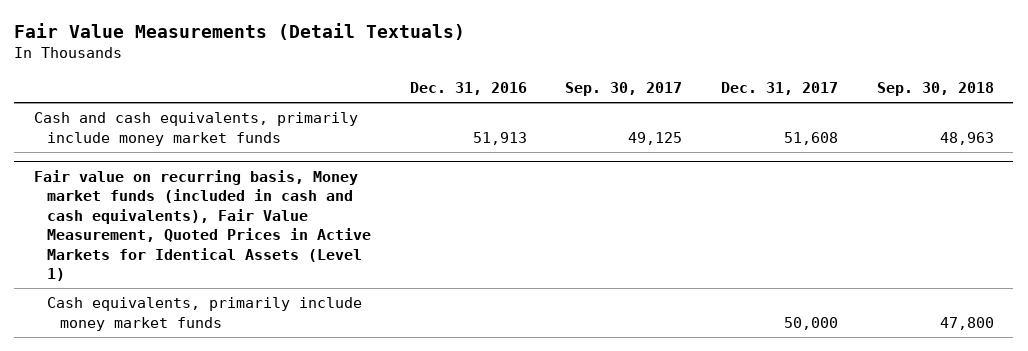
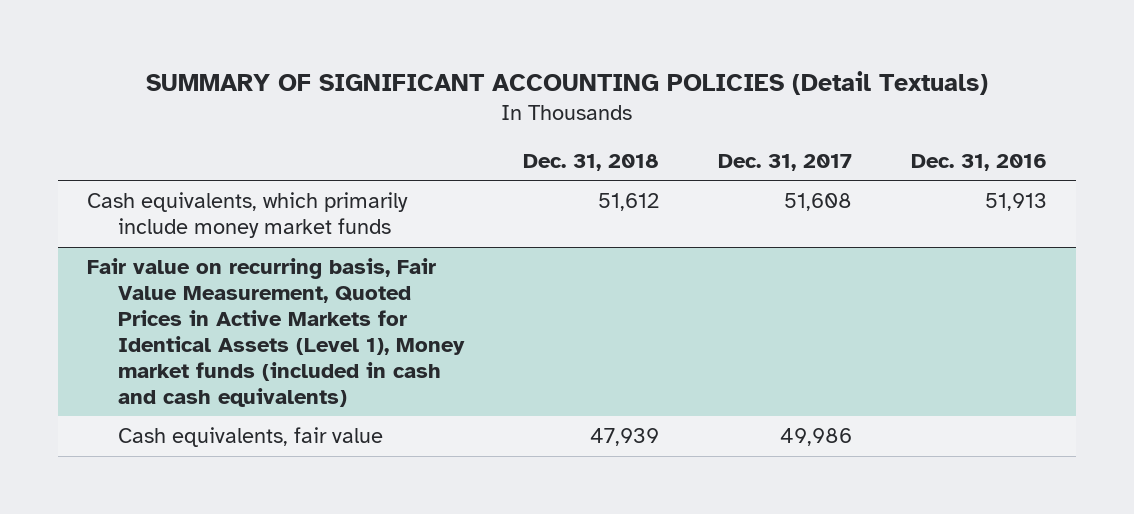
[14,22,466,40] Fair Value Measurements (Detail Textuals) -> [145,70,988,95] SUMMARY OF SIGNIFICANT ACCOUNTING POLICIES (Detail Textuals)
[565,82,683,97] Sep. 30, 2017 -> none
[876,82,994,97] Sep. 30, 2018 -> none
none -> [522,153,659,171] Dec. 31, 2018
[46,297,362,331] Cash equivalents, primarily include money market funds -> none
[33,112,358,146] Cash and cash equivalents, primarily include money market funds -> [87,192,409,238] Cash equivalents, which primarily include money market funds
[33,169,371,282] Fair value on recurring basis, Money market funds (included in cash and cash equivalents), Fair Value Measurement, Quoted Prices in Active Markets for Identical Assets (Level 1) -> [87,258,465,407] Fair value on recurring basis, Fair Value Measurement, Quoted Prices in Active Markets for Identical Assets (Level 1), Money market funds (included in cash and cash equivalents)
none -> [117,427,383,448] Cash equivalents, fair value

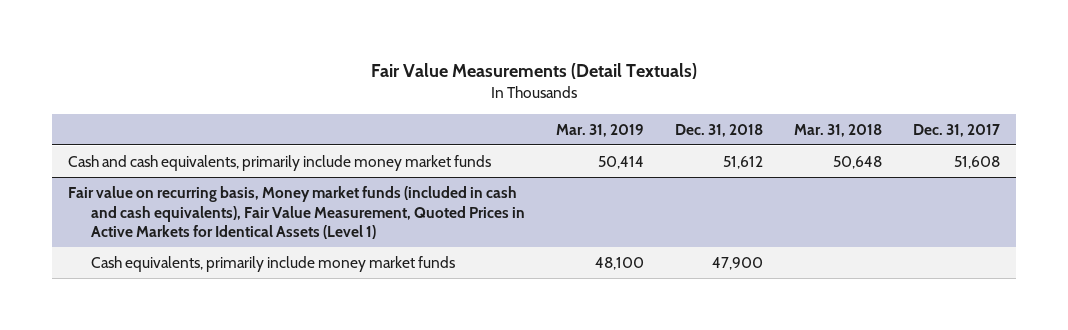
[145,70,988,95] SUMMARY OF SIGNIFICANT ACCOUNTING POLICIES (Detail Textuals) -> [370,62,697,79] Fair Value Measurements (Detail Textuals)
[910,153,1047,171] Dec. 31, 2016 -> none
none -> [555,123,644,137] Mar. 31, 2019
none -> [793,123,882,137] Mar. 31, 2018
[117,427,383,448] Cash equivalents, fair value -> none
[87,192,409,238] Cash equivalents, which primarily include money market funds -> [68,155,492,172] Cash and cash equivalents, primarily include money market funds
[87,258,465,407] Fair value on recurring basis, Fair Value Measurement, Quoted Prices in Active Markets for Identical Assets (Level 1), Money market funds (included in cash and cash equivalents) -> [68,186,525,240] Fair value on recurring basis, Money market funds (included in cash and cash equivalents), Fair Value Measurement, Quoted Prices in Active Markets for Identical Assets (Level 1)
none -> [90,256,455,273] Cash equivalents, primarily include money market funds

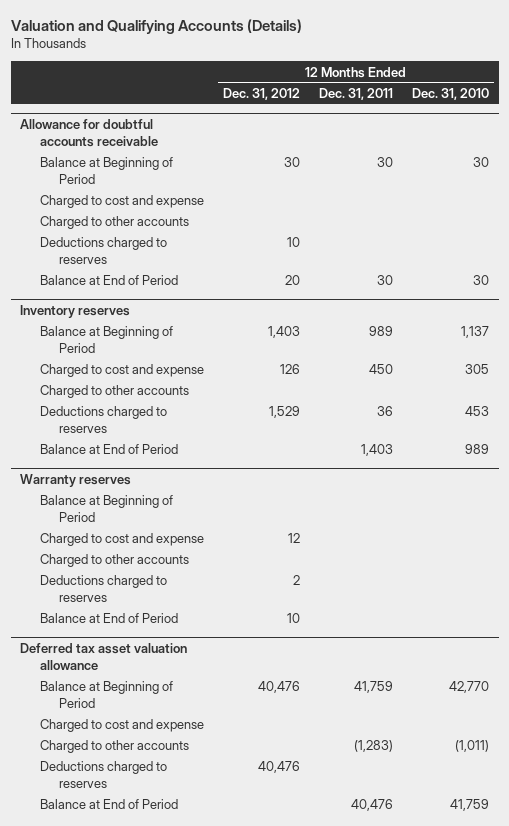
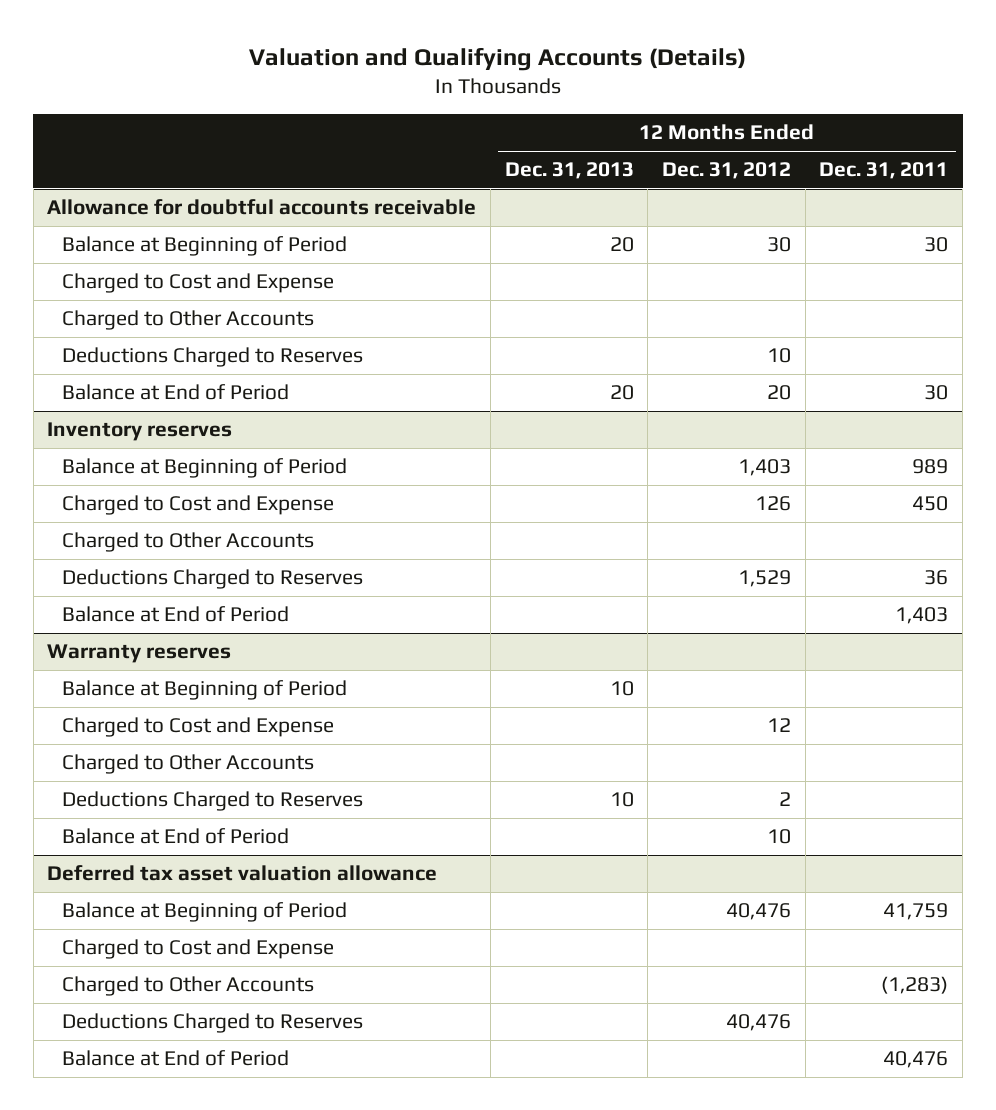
[412,87,490,100] Dec. 31, 2010 -> none
none -> [504,162,634,180] Dec. 31, 2013
[39,195,204,209] Charged to cost and expense -> [62,273,335,294] Charged to Cost and Expense
[39,216,189,230] Charged to other accounts -> [62,310,315,331] Charged to Other Accounts
[39,237,167,265] Deductions charged to reserves -> [62,347,364,368] Deductions Charged to Reserves
[39,364,204,378] Charged to cost and expense -> [62,495,335,516] Charged to Cost and Expense
[39,385,189,399] Charged to other accounts -> [62,532,315,553] Charged to Other Accounts
[39,406,167,434] Deductions charged to reserves -> [62,569,364,590] Deductions Charged to Reserves
[39,533,204,547] Charged to cost and expense -> [62,717,335,738] Charged to Cost and Expense
[39,554,189,568] Charged to other accounts -> [62,754,315,775] Charged to Other Accounts
[39,575,167,603] Deductions charged to reserves -> [62,791,364,812] Deductions Charged to Reserves
[39,719,204,733] Charged to cost and expense -> [62,939,335,960] Charged to Cost and Expense
[39,740,189,754] Charged to other accounts -> [62,976,315,997] Charged to Other Accounts
[39,761,167,789] Deductions charged to reserves -> [62,1013,364,1034] Deductions Charged to Reserves

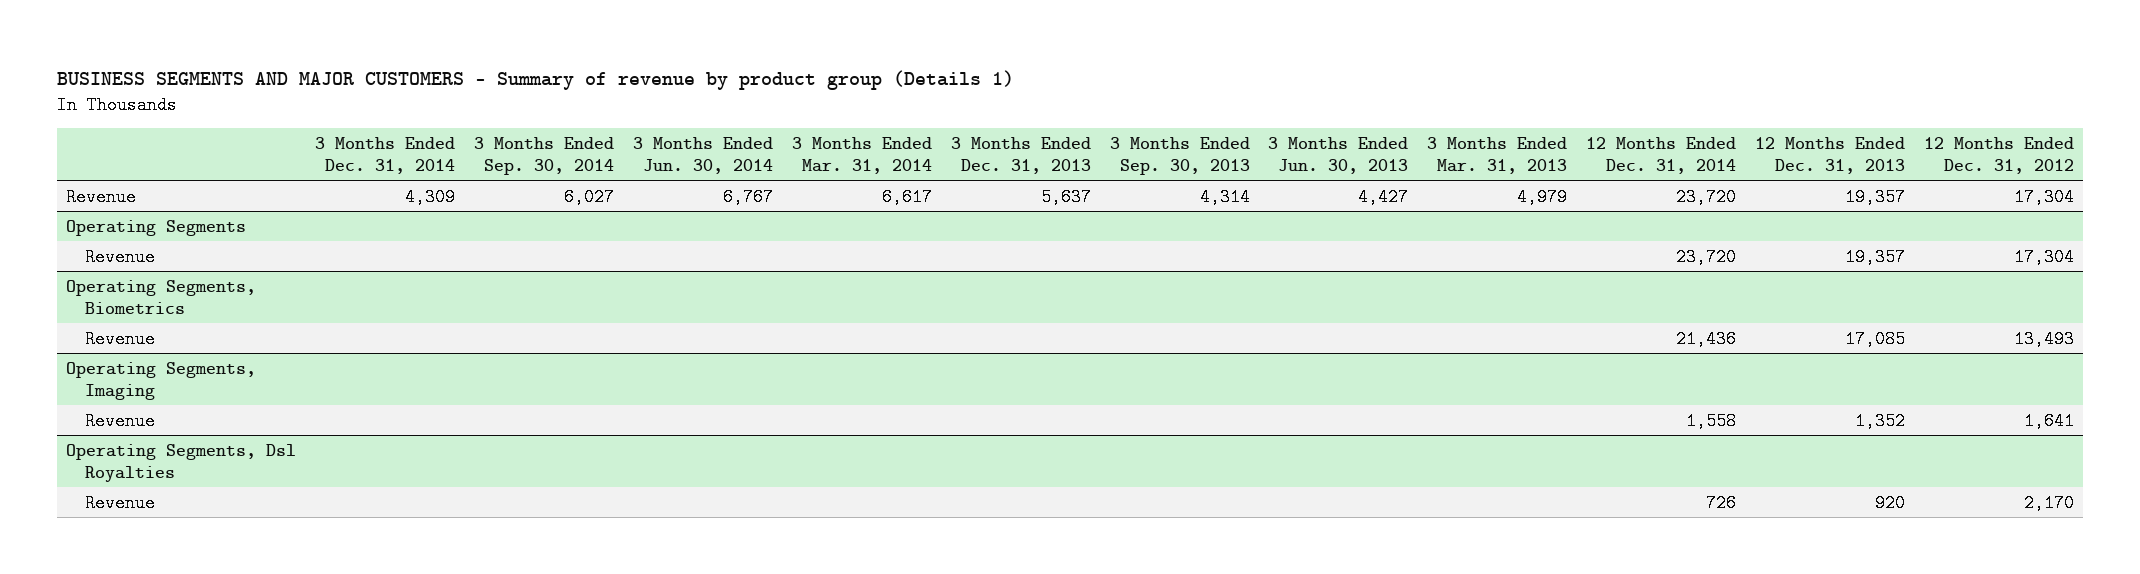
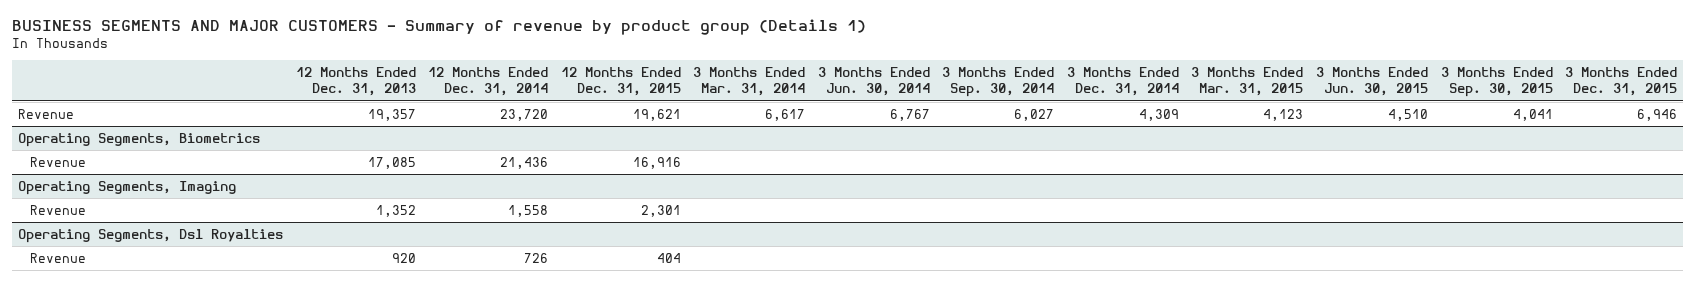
[950,136,1091,174] 3 Months Ended Dec. 31, 2013 -> none
[1109,136,1250,175] 3 Months Ended Sep. 30, 2013 -> none
[1268,136,1409,174] 3 Months Ended Jun. 30, 2013 -> none
[1427,136,1568,174] 3 Months Ended Mar. 31, 2013 -> none
[1923,136,2074,174] 12 Months Ended Dec. 31, 2012 -> none
none -> [560,67,681,97] 12 Months Ended Dec. 31, 2015
none -> [1191,67,1304,97] 3 Months Ended Mar. 31, 2015
none -> [1315,67,1428,97] 3 Months Ended Jun. 30, 2015
none -> [1440,67,1553,98] 3 Months Ended Sep. 30, 2015
none -> [1565,67,1678,97] 3 Months Ended Dec. 31, 2015
[66,219,247,236] Operating Segments -> none
[84,247,155,266] Revenue -> none

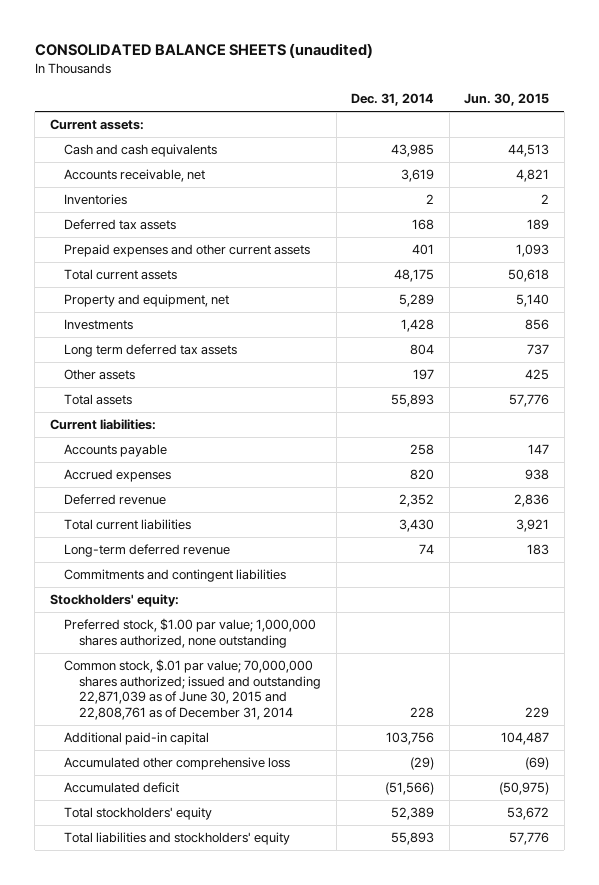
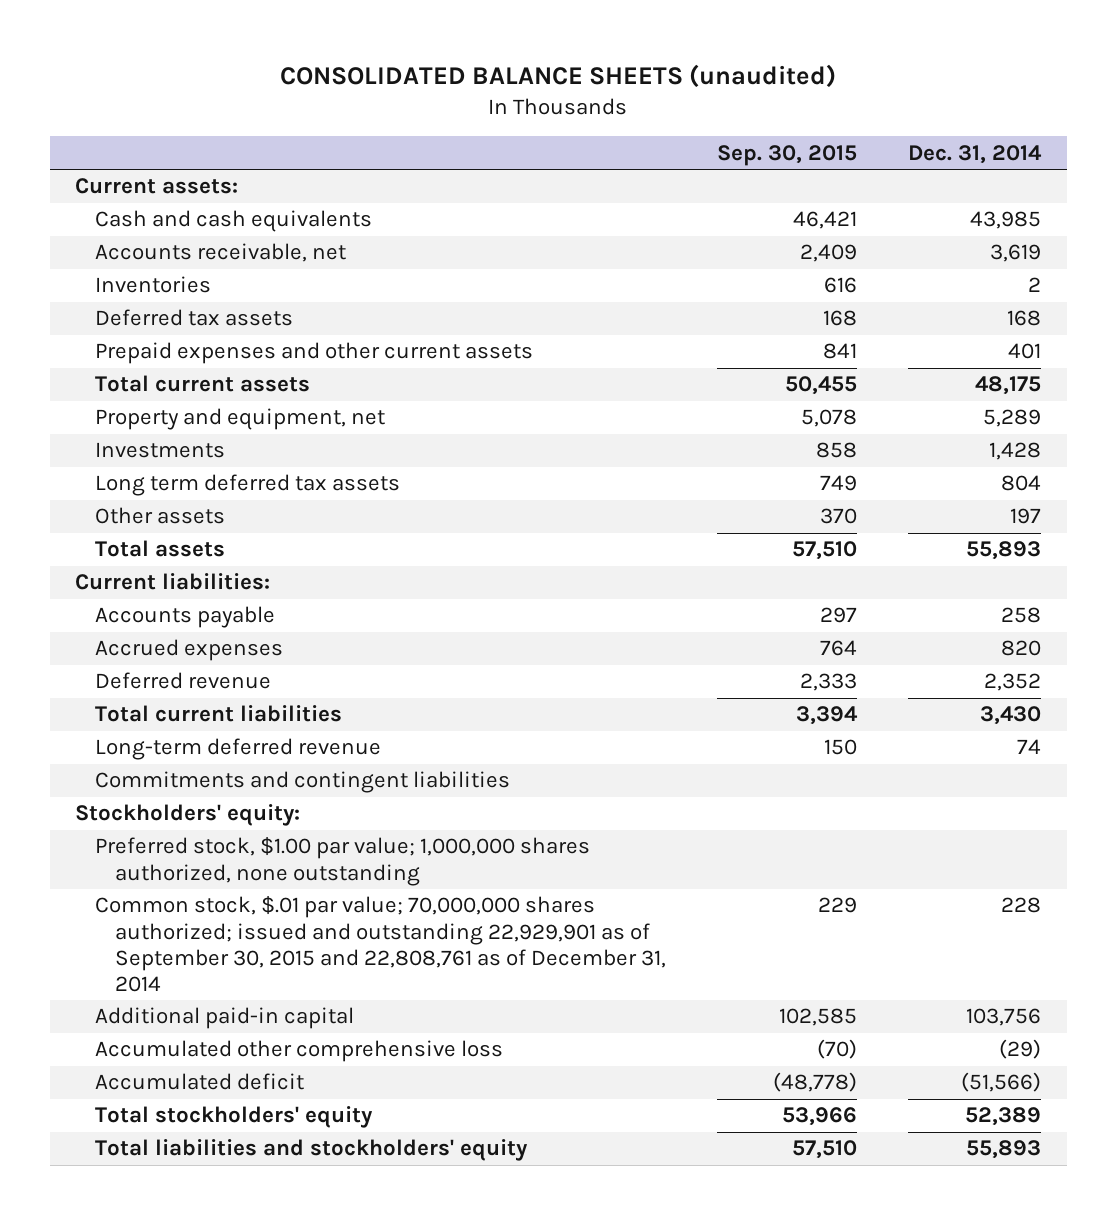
[464,93,550,107] Jun. 30, 2015 -> none
none -> [716,144,857,166] Sep. 30, 2015
[64,659,322,720] Common stock, $.01 par value; 70,000,000 shares authorized; issued and outstanding 22,871,039 as of June 30, 2015 and 22,808,761 as of December 31, 2014 -> [94,896,666,992] Common stock, $.01 par value; 70,000,000 shares authorized; issued and outstanding 22,929,901 as of September 30, 2015 and 22,808,761 as of December 31, 2014

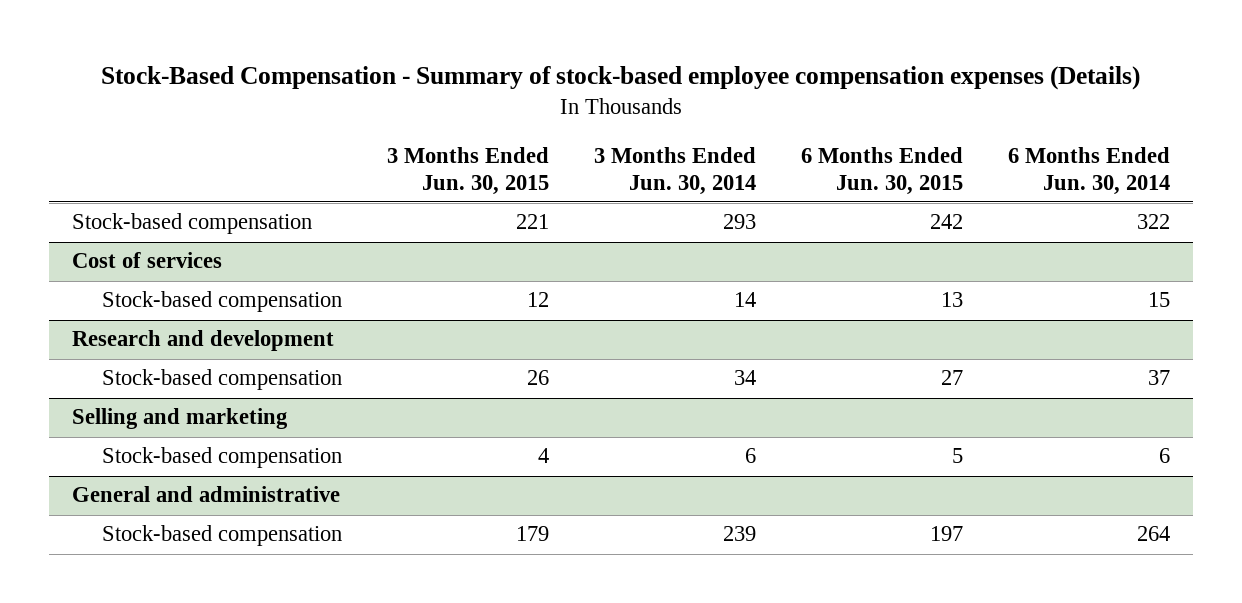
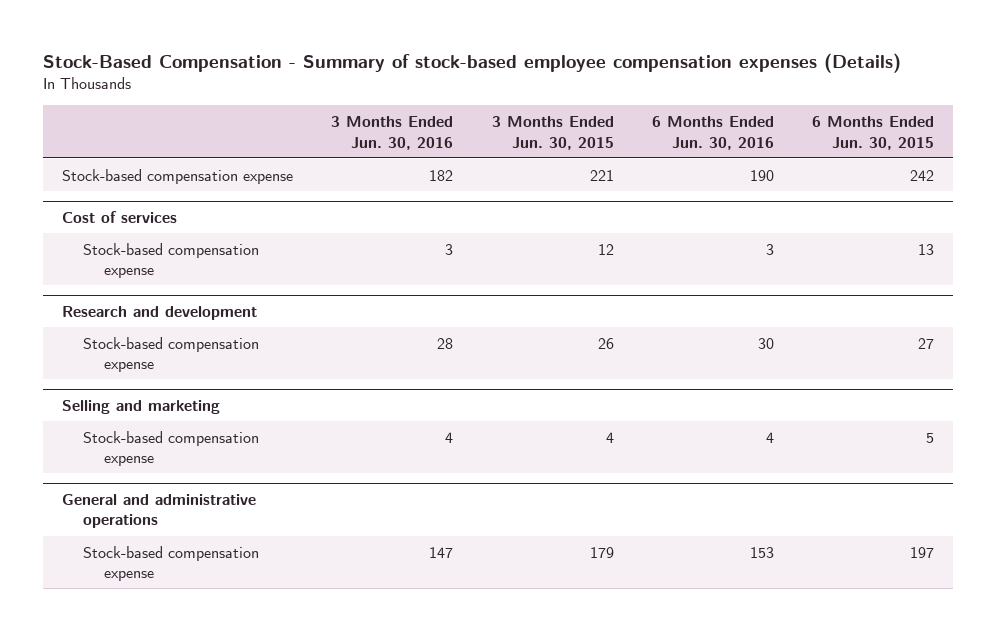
[594,146,757,195] 3 Months Ended Jun. 30, 2014 -> none
[1008,146,1171,195] 6 Months Ended Jun. 30, 2014 -> none
none -> [331,115,454,150] 3 Months Ended Jun. 30, 2016
none -> [651,115,774,150] 6 Months Ended Jun. 30, 2016
[71,213,312,235] Stock-based compensation -> [62,168,294,184] Stock-based compensation expense
[101,291,342,313] Stock-based compensation -> [82,242,259,279] Stock-based compensation expense
[101,369,342,391] Stock-based compensation -> [82,336,259,373] Stock-based compensation expense
[101,447,342,469] Stock-based compensation -> [82,430,259,467] Stock-based compensation expense
[71,486,340,503] General and administrative -> [62,493,257,529] General and administrative operations
[101,525,342,547] Stock-based compensation -> [82,545,259,582] Stock-based compensation expense

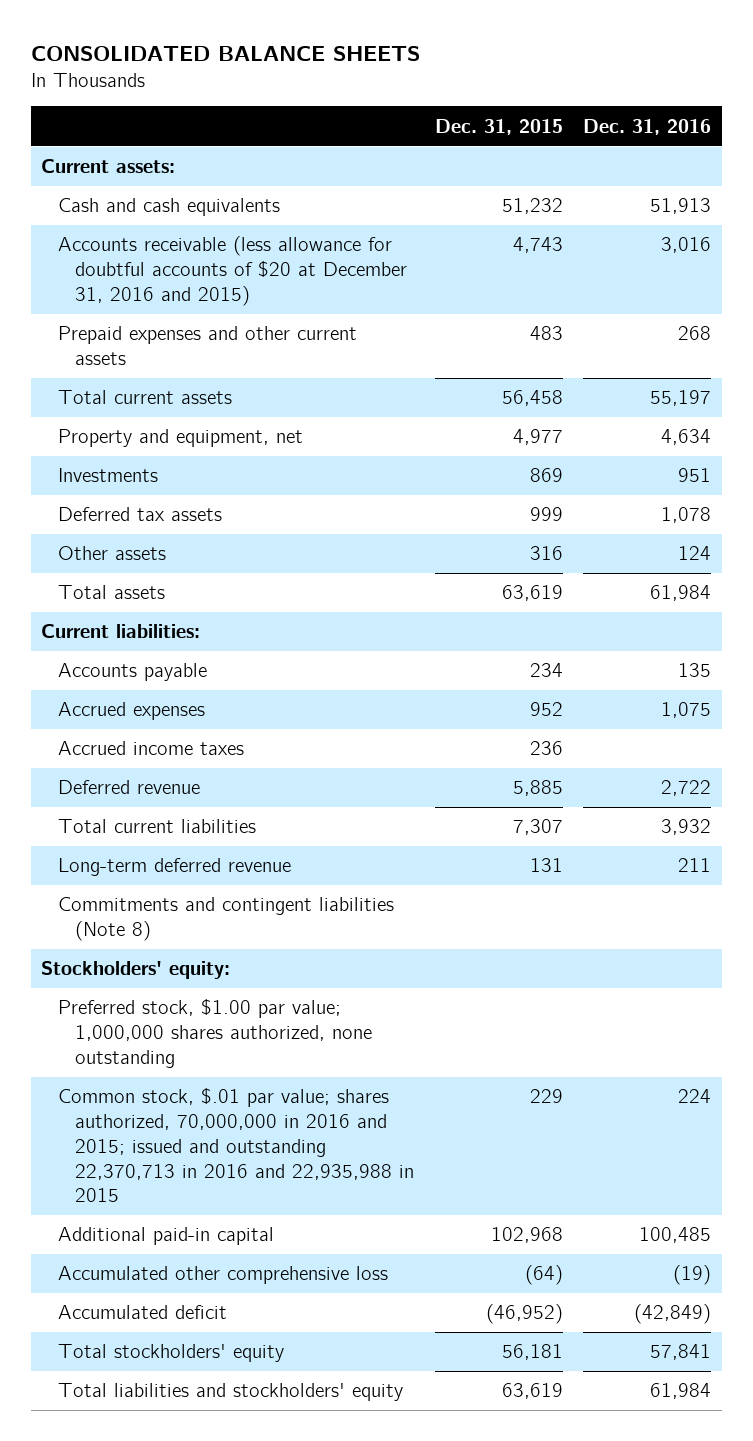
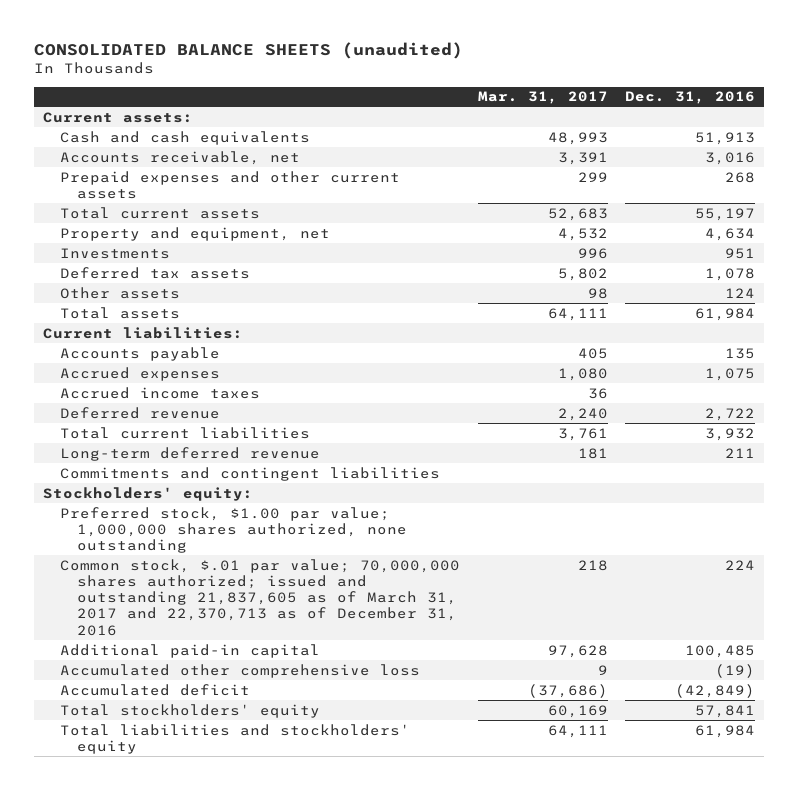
[31,46,421,62] CONSOLIDATED BALANCE SHEETS -> [33,41,463,59] CONSOLIDATED BALANCE SHEETS (unaudited)
[434,118,563,135] Dec. 31, 2015 -> none
none -> [477,91,608,105] Mar. 31, 2017
[58,236,408,306] Accounts receivable (less allowance for doubtful accounts of $20 at December 31, 2016 and 2015) -> [59,150,300,165] Accounts receivable, net
[58,897,395,942] Commitments and contingent liabilities (Note 8) -> [59,466,440,481] Commitments and contingent liabilities
[58,1088,415,1203] Common stock, $.01 par value; shares authorized, 70,000,000 in 2016 and 2015; issued and outstanding 22,370,713 in 2016 and 22,935,988 in 2015 -> [59,558,460,636] Common stock, $.01 par value; 70,000,000 shares authorized; issued and outstanding 21,837,605 as of March 31, 2017 and 22,370,713 as of December 31, 2016

